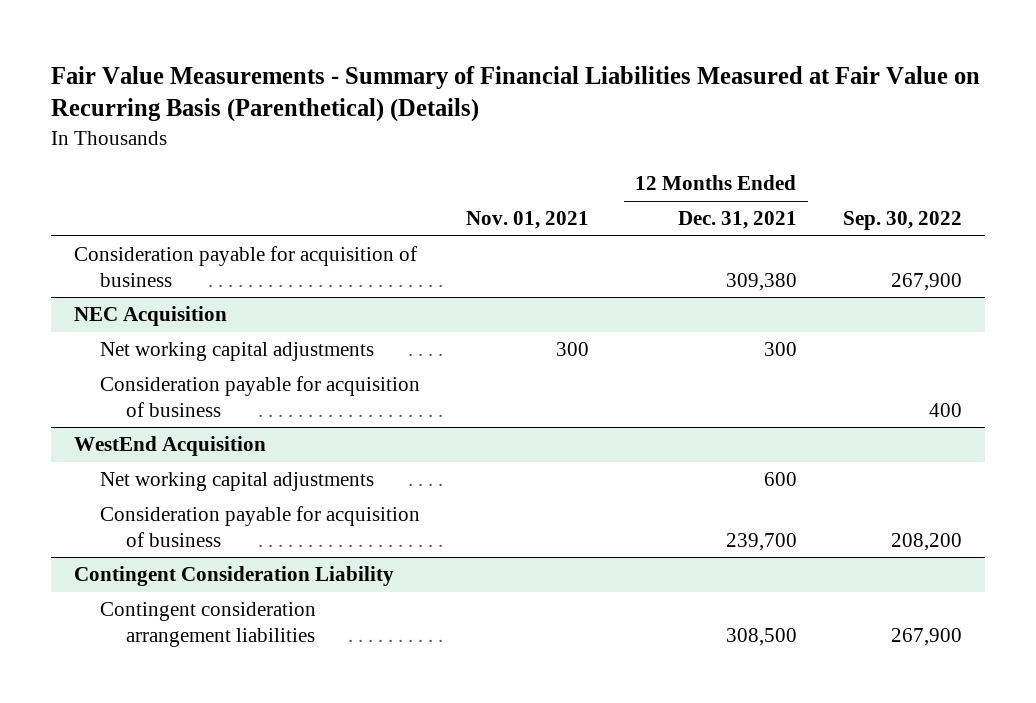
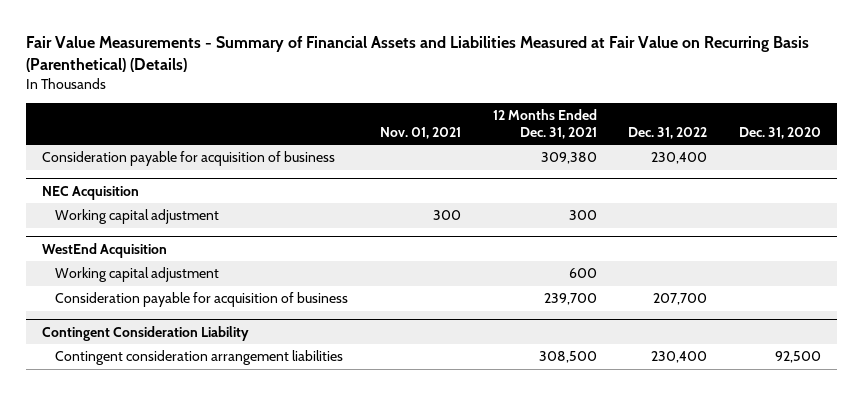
[50,65,980,123] Fair Value Measurements - Summary of Financial Liabilities Measured at Fair Value on Recurring Basis (Parenthetical) (Details) -> [26,35,810,72] Fair Value Measurements - Summary of Financial Assets and Liabilities Measured at Fair Value on Recurring Basis (Parenthetical) (Details)
[843,211,963,231] Sep. 30, 2022 -> none
none -> [628,126,708,139] Dec. 31, 2022
none -> [739,126,822,139] Dec. 31, 2020
[99,376,420,417] Consideration payable for acquisition of business -> none
[99,342,374,362] Net working capital adjustments -> [55,209,220,225] Working capital adjustment
[99,472,374,492] Net working capital adjustments -> [55,267,220,283] Working capital adjustment

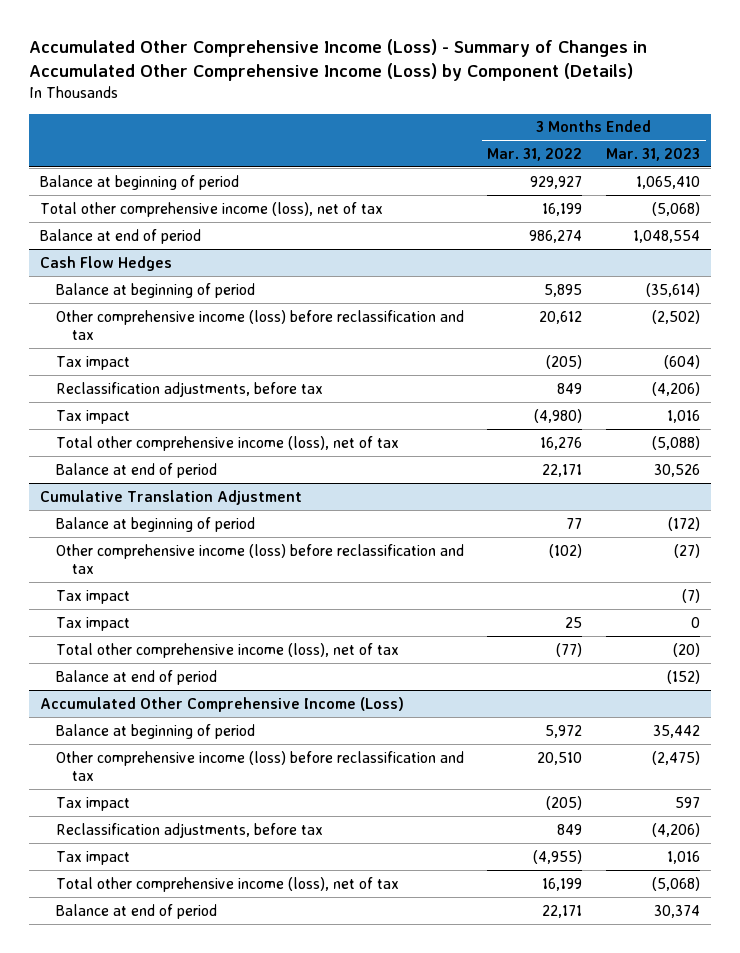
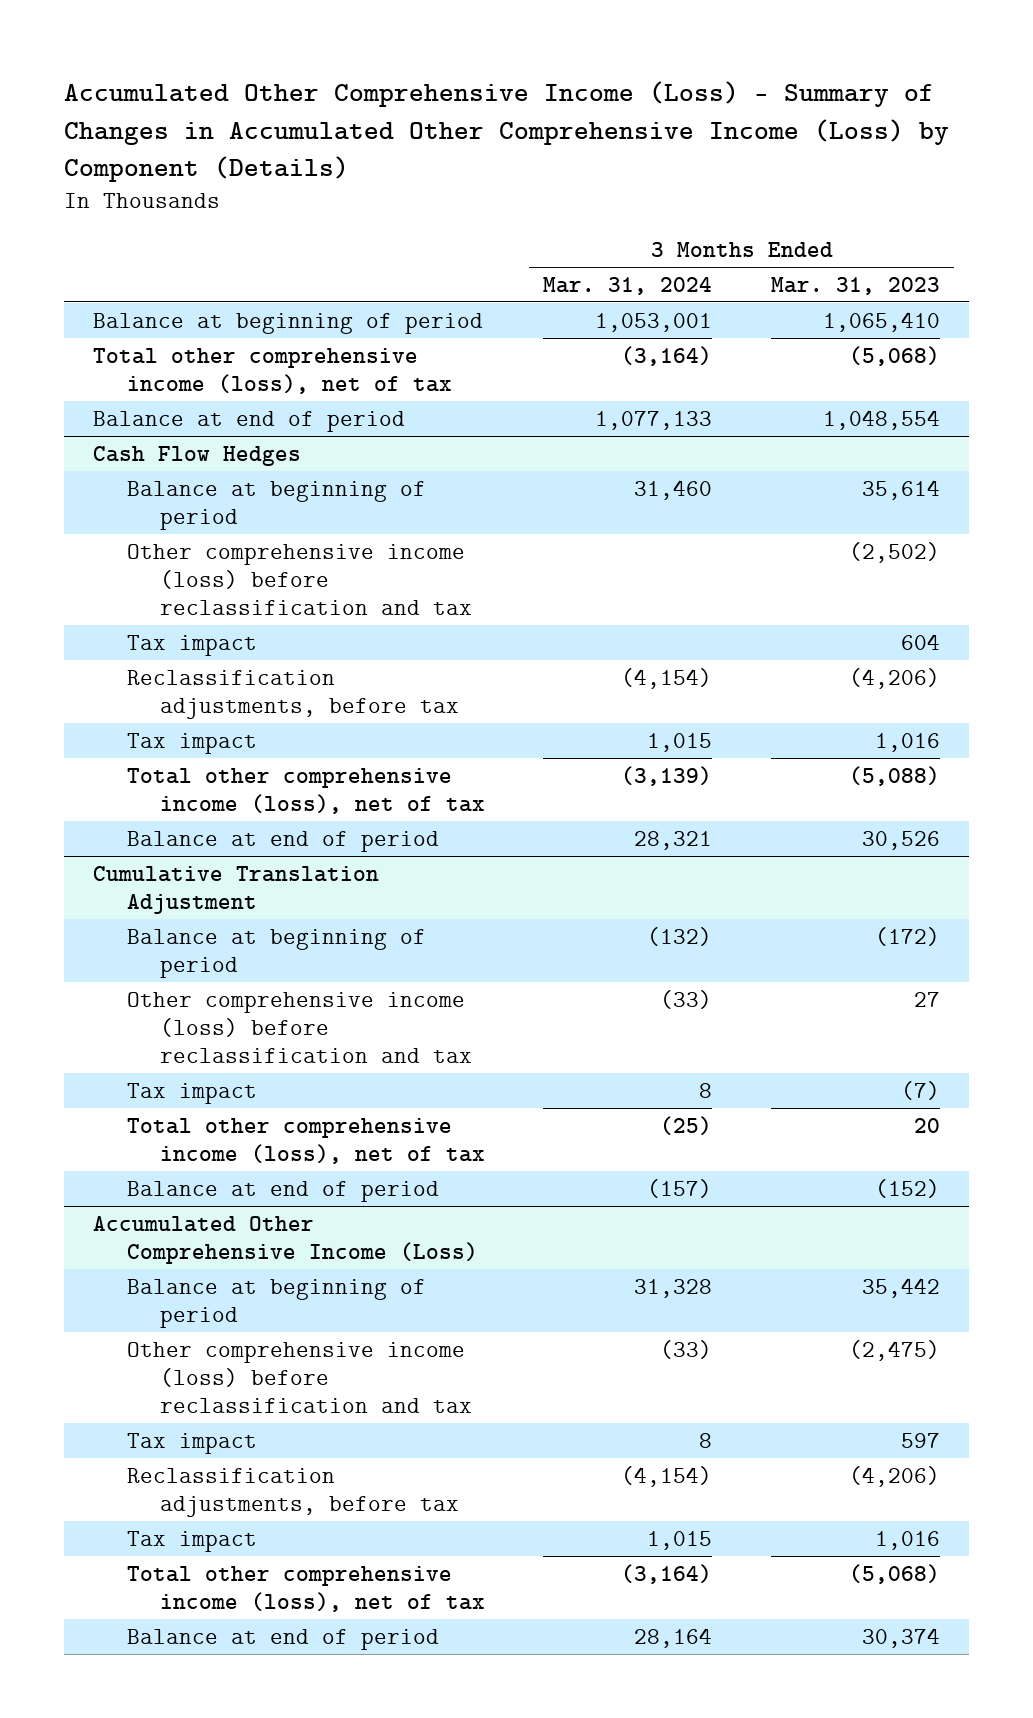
[487,147,583,161] Mar. 31, 2022 -> none
none -> [543,276,713,295] Mar. 31, 2024
[645,282,700,297] (35,614) -> [861,479,940,500] 35,614
[663,354,700,369] (604) -> [900,633,940,650] 604
[673,543,700,558] (27) -> [913,991,940,1007] 27
[56,616,131,631] Tax impact -> none
[672,642,700,657] (20) -> [913,1117,940,1133] 20

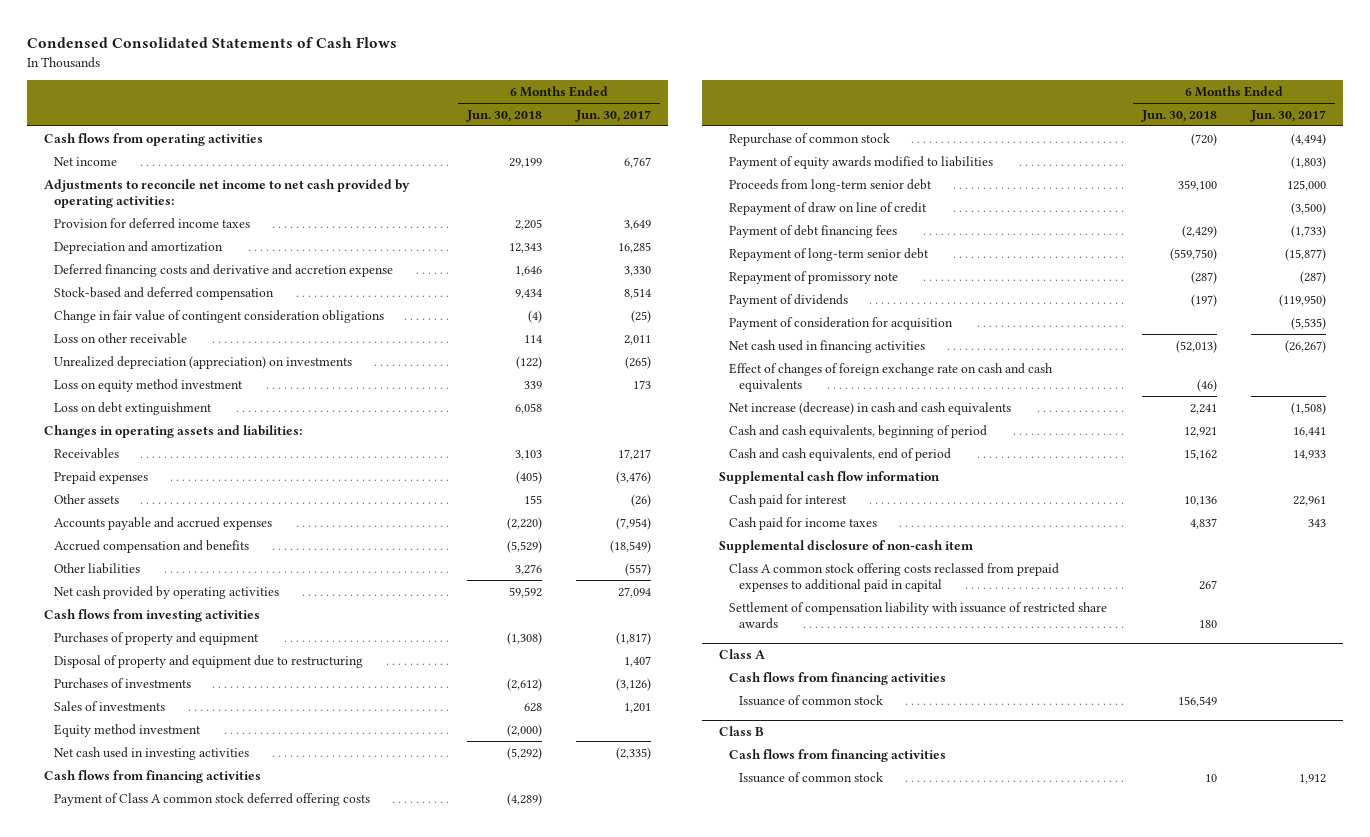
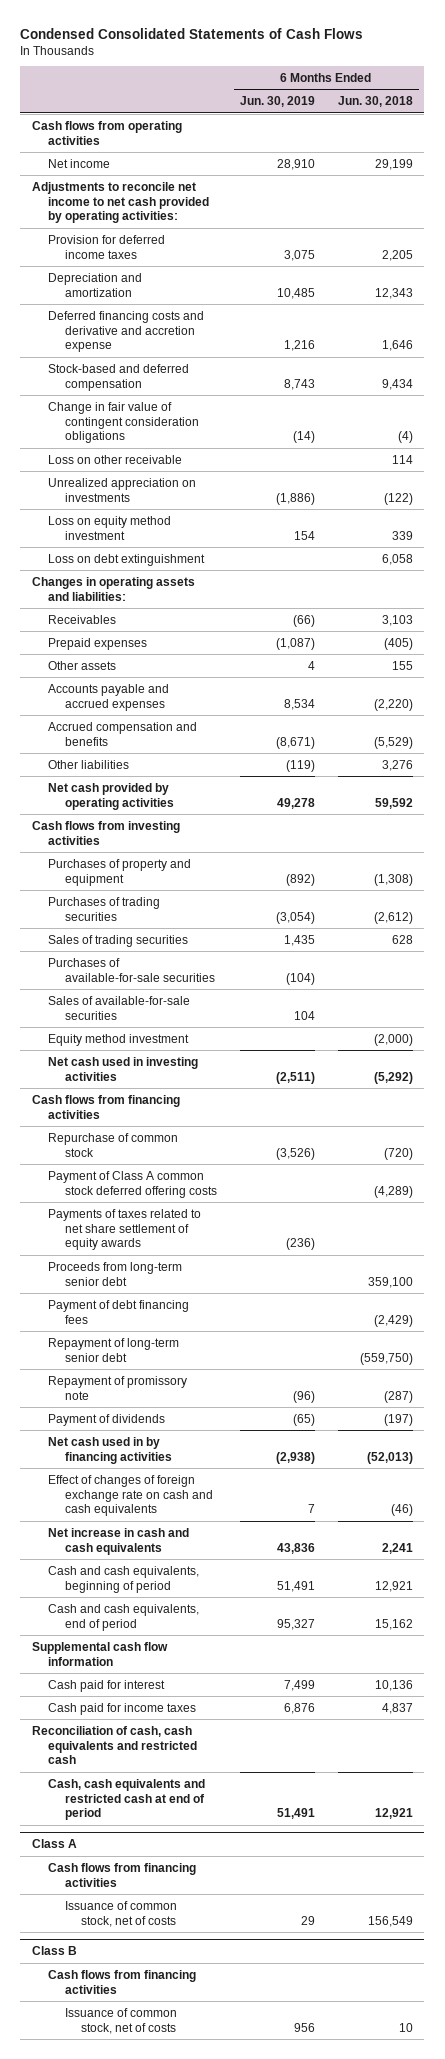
[574,109,651,122] Jun. 30, 2017 -> none
none -> [239,96,315,108] Jun. 30, 2019
[54,355,353,369] Unrealized depreciation (appreciation) on investments -> [48,477,197,502] Unrealized appreciation on investments
[54,654,364,668] Disposal of property and equipment due to restructuring -> none
[54,677,192,689] Purchases of investments -> [48,896,161,921] Purchases of trading securities
[54,700,166,711] Sales of investments -> [48,934,189,947] Sales of trading securities
none -> [48,957,215,982] Purchases of available-for-sale securities
none -> [48,995,191,1020] Sales of available-for-sale securities
[729,155,994,169] Payment of equity awards modified to liabilities -> none
[54,792,371,806] Payment of Class A common stock deferred offering costs -> [48,1170,217,1198] Payment of Class A common stock deferred offering costs
none -> [48,1208,202,1251] Payments of taxes related to net share settlement of equity awards
[729,201,928,215] Repayment of draw on line of credit -> none
[729,316,954,330] Payment of consideration for acquisition -> none
[729,339,926,353] Net cash used in financing activities -> [48,1436,172,1464] Net cash used in by financing activities
[729,401,1012,415] Net increase (decrease) in cash and cash equivalents -> [48,1527,190,1555] Net increase in cash and cash equivalents
[719,539,975,553] Supplemental disclosure of non-cash item -> none
[729,562,1060,593] Class A common stock offering costs reclassed from prepaid expenses to additional paid in capital -> none
[729,601,1108,630] Settlement of compensation liability with issuance of restricted share awards -> none
none -> [31,1725,198,1765] Reconciliation of cash, cash equivalents and restricted cash
none -> [48,1778,206,1821] Cash, cash equivalents and restricted cash at end of period
[738,694,883,706] Issuance of common stock -> [64,1900,177,1927] Issuance of common stock, net of costs
[738,771,883,783] Issuance of common stock -> [64,2007,177,2034] Issuance of common stock, net of costs

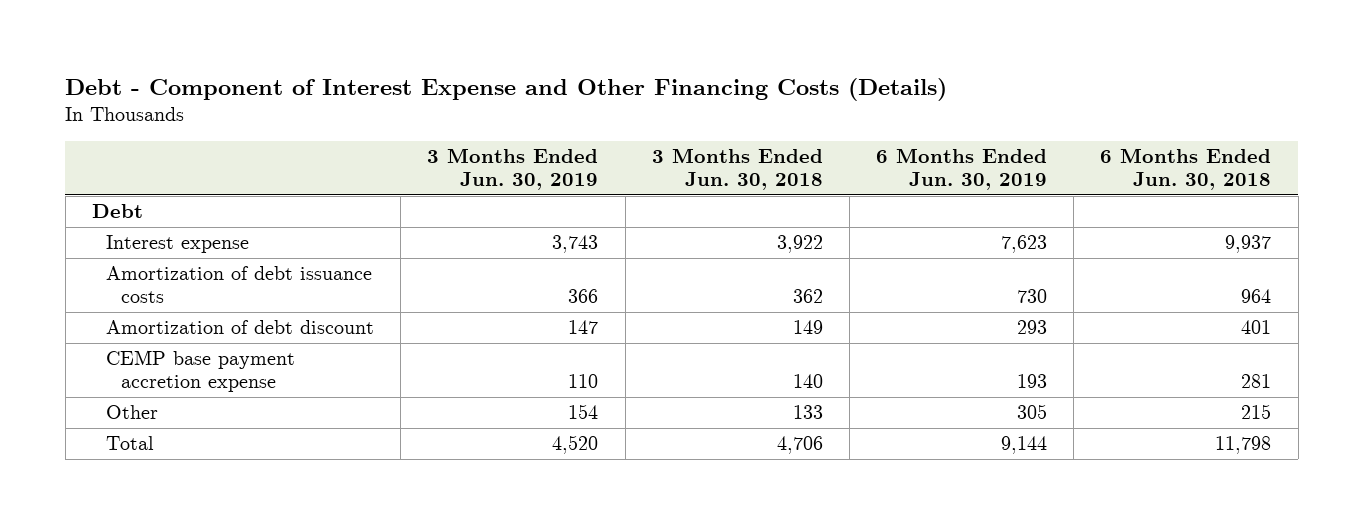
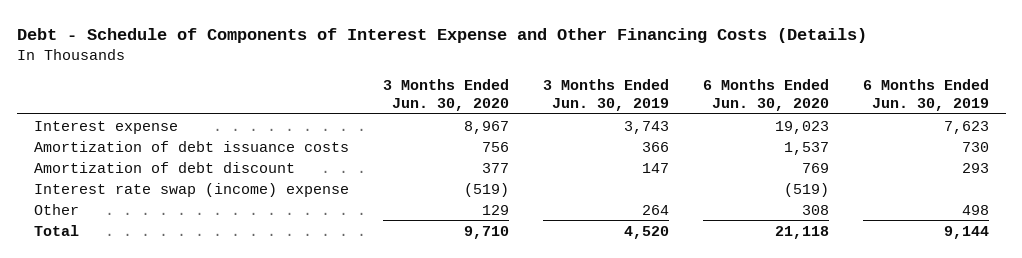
[65,78,948,102] Debt - Component of Interest Expense and Other Financing Costs (Details) -> [16,27,867,43] Debt - Schedule of Components of Interest Expense and Other Financing Costs (Details)
[651,148,823,190] 3 Months Ended Jun. 30, 2018 -> none
[1100,148,1272,190] 6 Months Ended Jun. 30, 2018 -> none
none -> [382,79,509,111] 3 Months Ended Jun. 30, 2020
none -> [702,79,829,111] 6 Months Ended Jun. 30, 2020
[91,204,143,219] Debt -> none
[106,350,296,393] CEMP base payment accretion expense -> none
none -> [33,182,349,197] Interest rate swap (income) expense
[568,404,599,420] 154 -> [641,204,669,215] 264
[1017,404,1048,420] 305 -> [961,204,989,215] 498

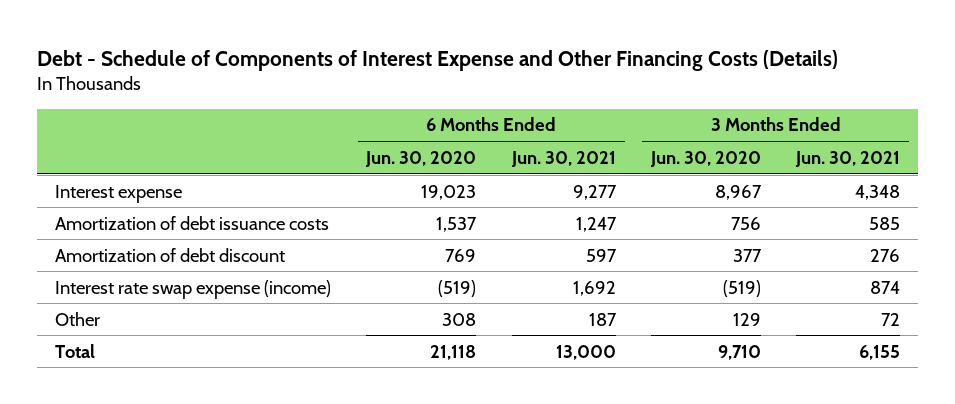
[542,79,669,111] 3 Months Ended Jun. 30, 2019 -> none
[862,79,989,111] 6 Months Ended Jun. 30, 2019 -> none
none -> [510,150,616,167] Jun. 30, 2021
none -> [795,150,901,167] Jun. 30, 2021
[33,182,349,197] Interest rate swap (income) expense -> [55,279,332,299] Interest rate swap expense (income)

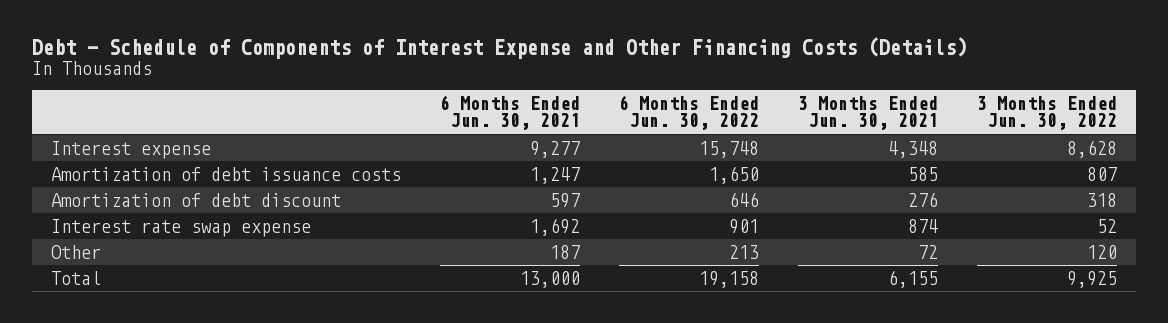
[365,150,477,167] Jun. 30, 2020 -> none
[650,150,762,167] Jun. 30, 2020 -> none
none -> [619,94,760,131] 6 Months Ended Jun. 30, 2022
none -> [976,95,1117,131] 3 Months Ended Jun. 30, 2022
[55,279,332,299] Interest rate swap expense (income) -> [51,219,312,238] Interest rate swap expense

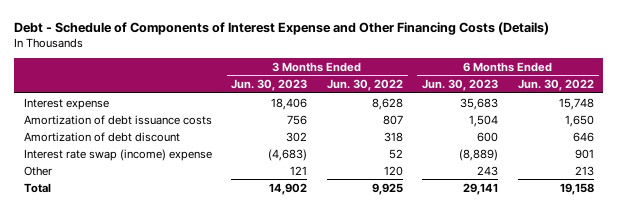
[440,94,581,131] 6 Months Ended Jun. 30, 2021 -> none
[797,95,938,131] 3 Months Ended Jun. 30, 2021 -> none
none -> [231,79,308,92] Jun. 30, 2023
none -> [422,79,499,92] Jun. 30, 2023
[51,219,312,238] Interest rate swap expense -> [23,148,212,161] Interest rate swap (income) expense

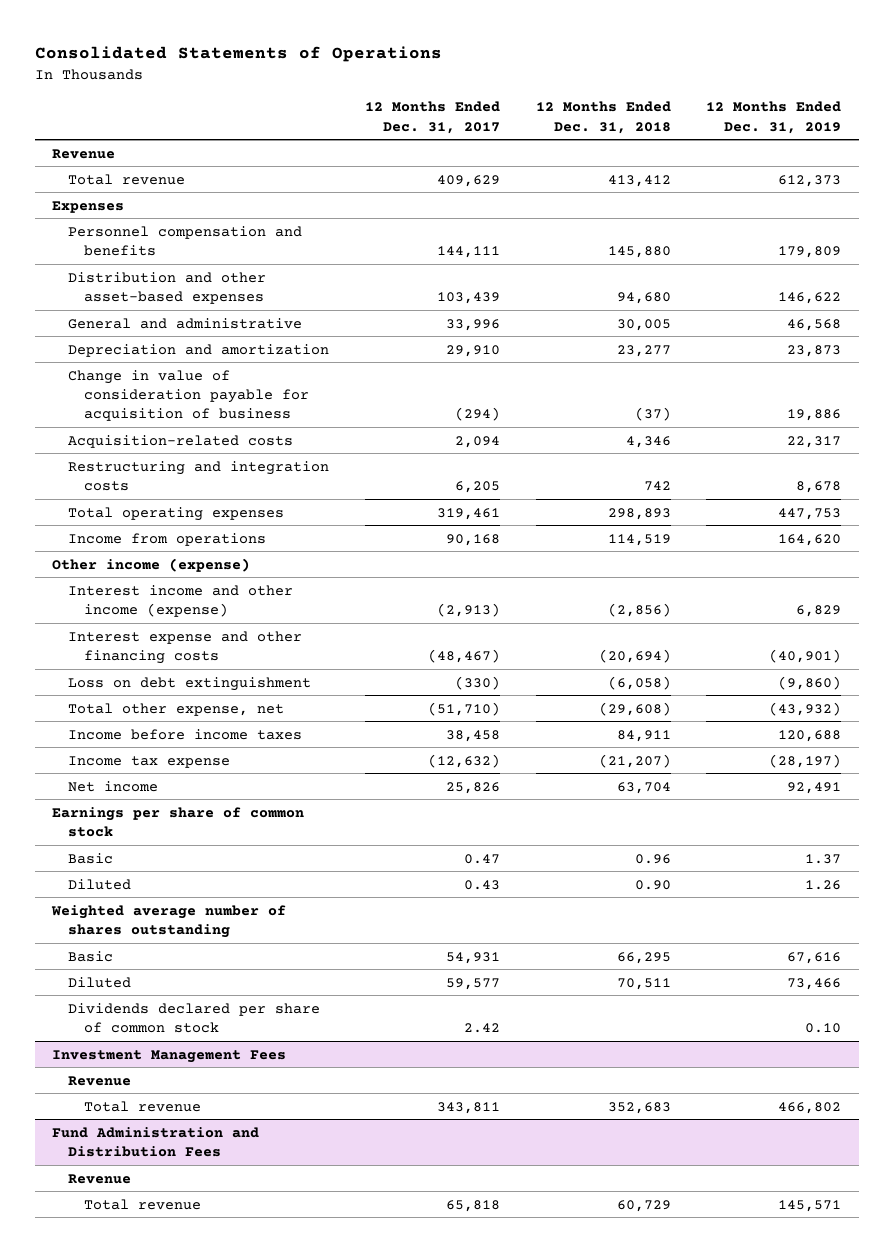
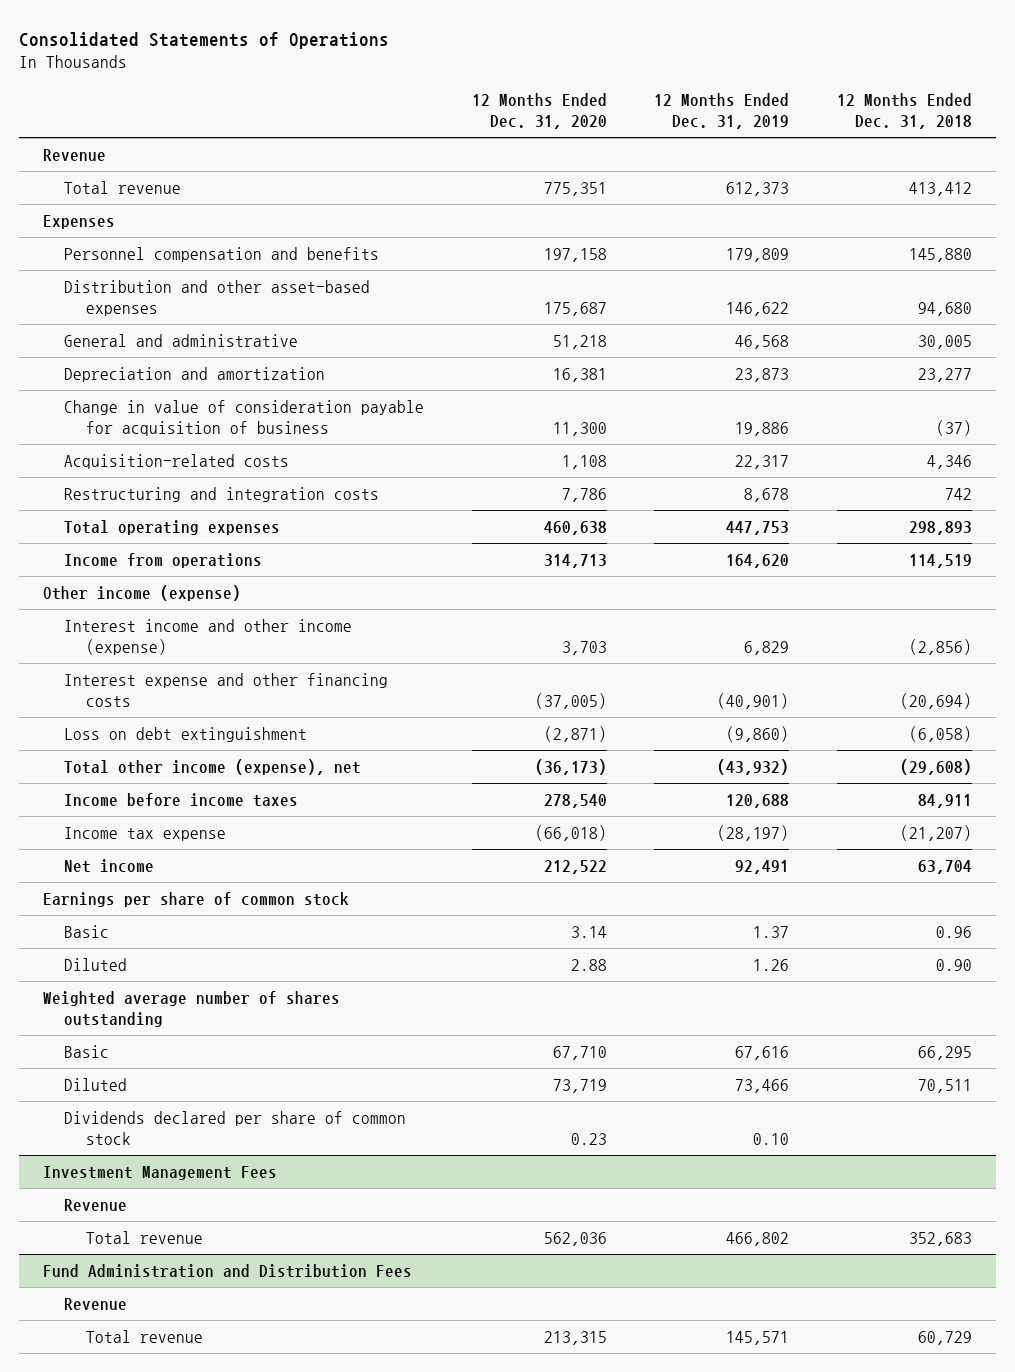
[364,101,500,134] 12 Months Ended Dec. 31, 2017 -> none
none -> [471,92,607,130] 12 Months Ended Dec. 31, 2020
[68,702,285,716] Total other expense, net -> [64,758,362,775] Total other income (expense), net

